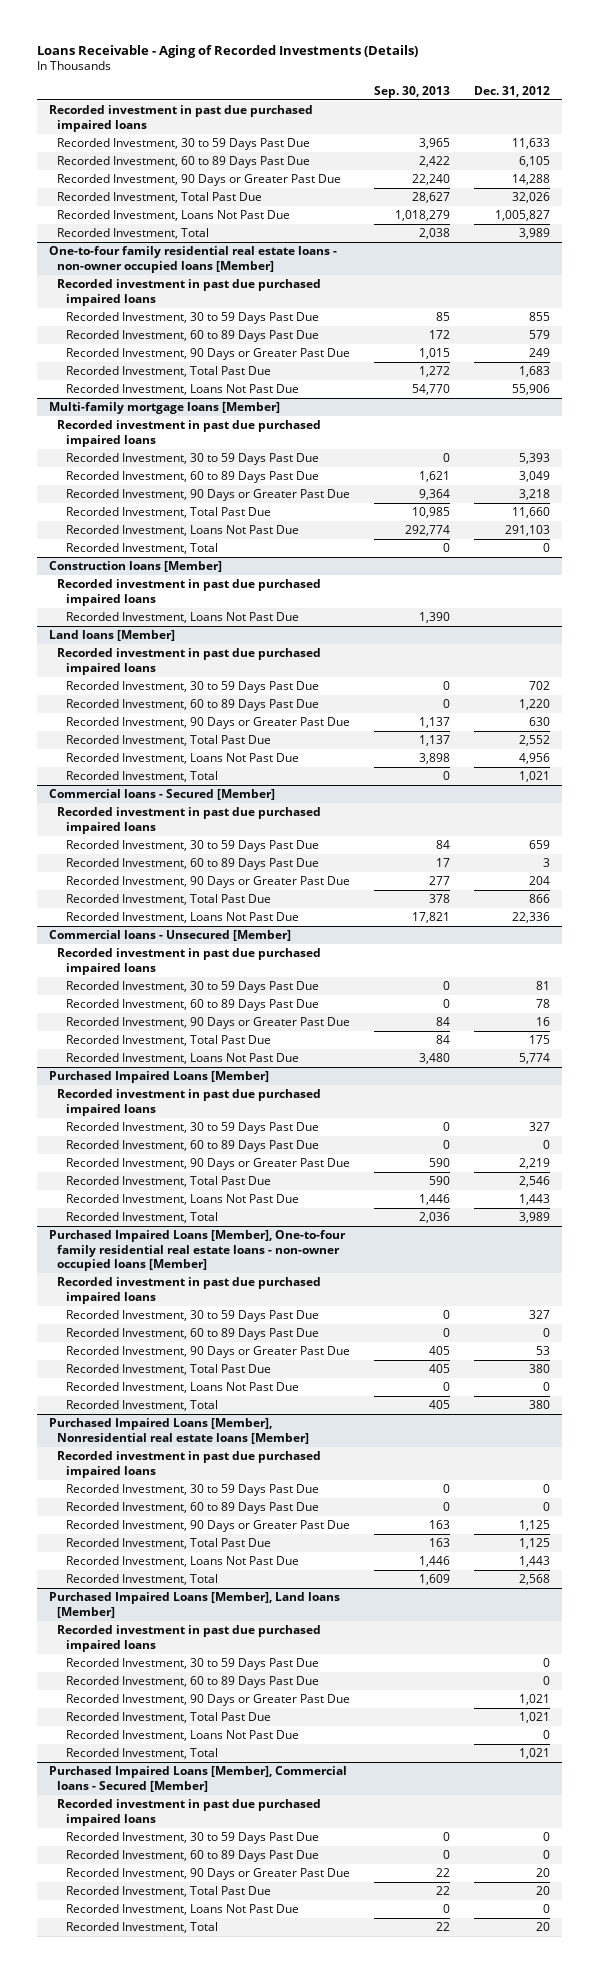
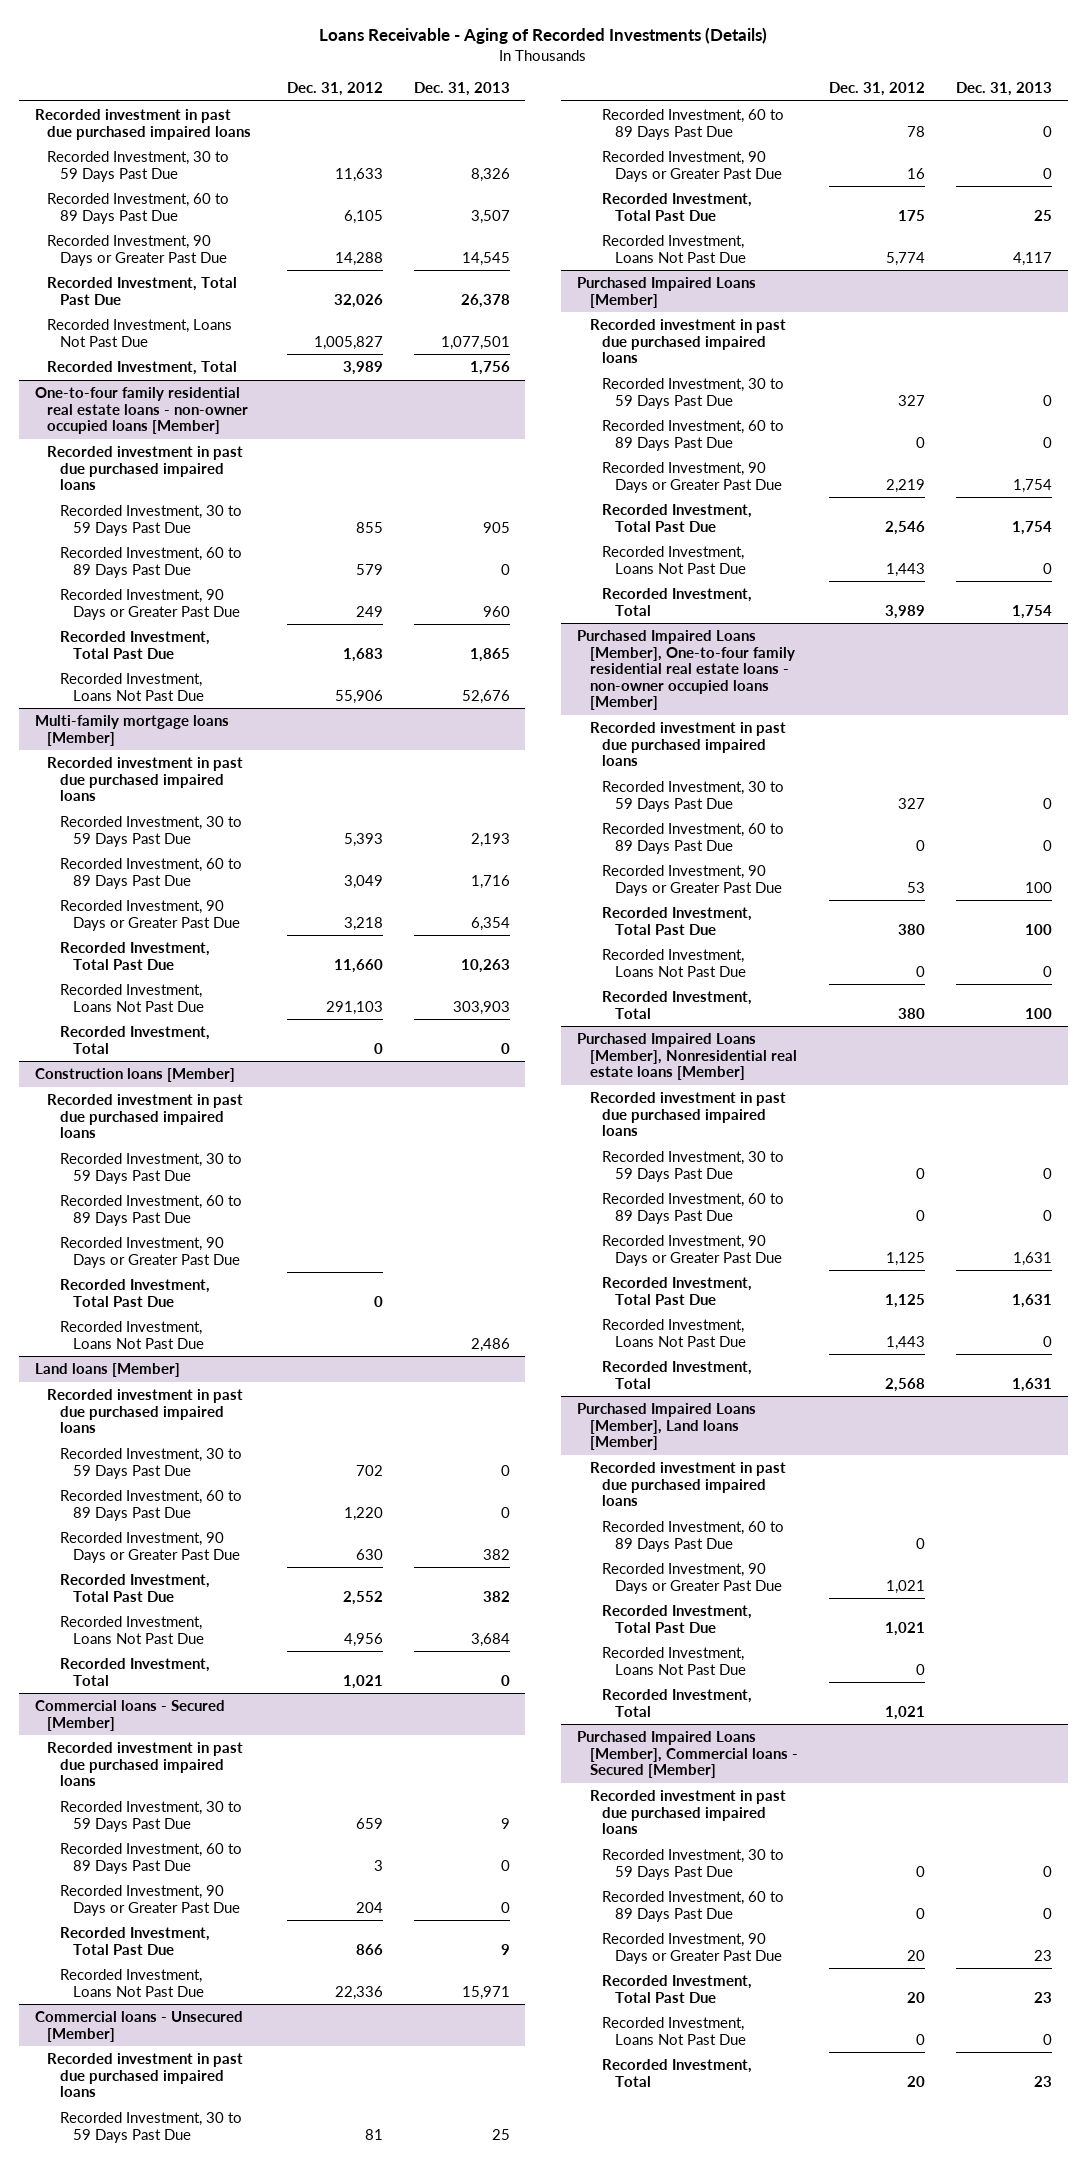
[373,85,450,98] Sep. 30, 2013 -> none
none -> [413,81,510,96] Dec. 31, 2013
none -> [60,1153,243,1184] Recorded Investment, 30 to 59 Days Past Due
none -> [60,1195,243,1226] Recorded Investment, 60 to 89 Days Past Due
none -> [60,1237,241,1268] Recorded Investment, 90 Days or Greater Past Due
none -> [60,1279,211,1307] Recorded Investment, Total Past Due
[65,1658,319,1671] Recorded Investment, 30 to 59 Days Past Due -> none

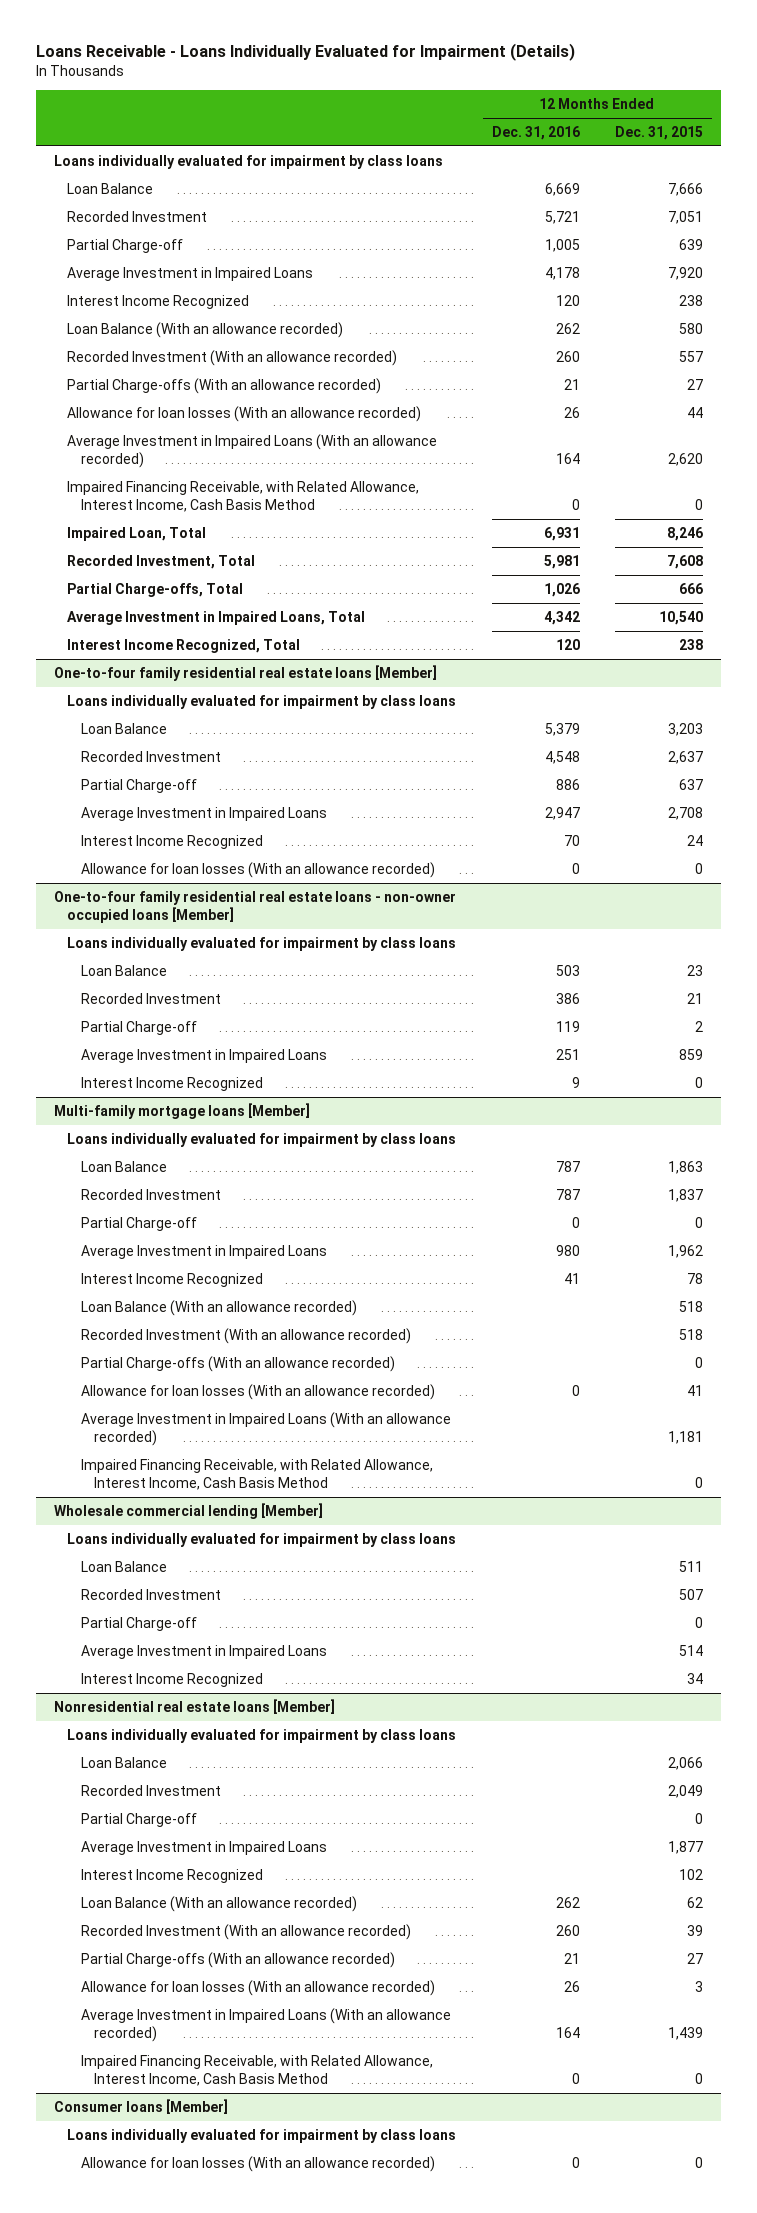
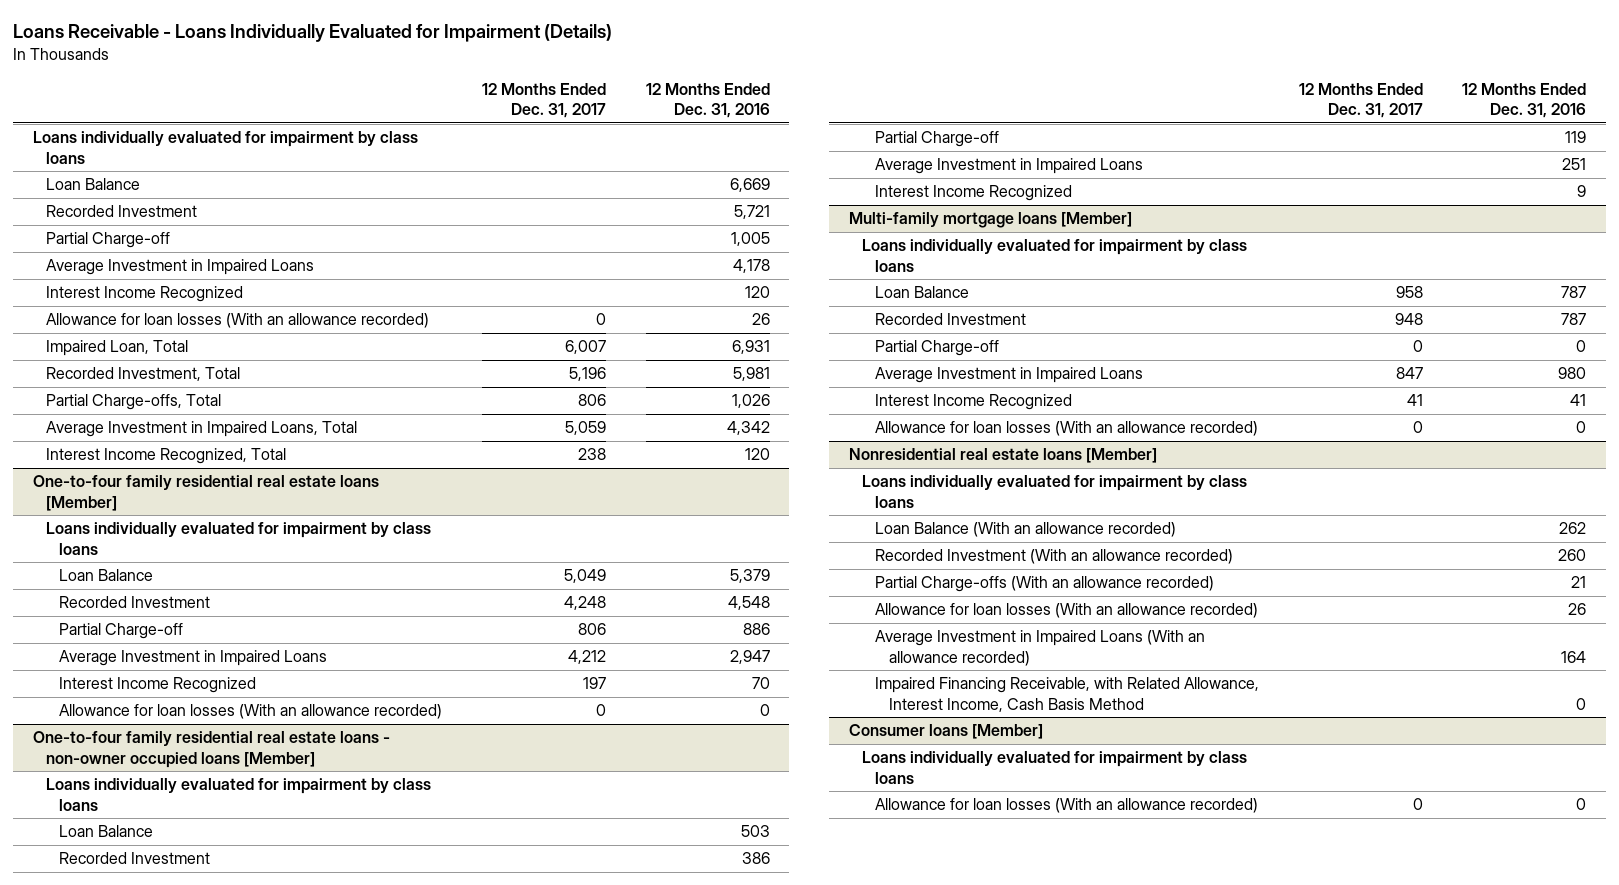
[615,125,704,140] Dec. 31, 2015 -> none
none -> [482,82,607,119] 12 Months Ended Dec. 31, 2017
[67,321,344,338] Loan Balance (With an allowance recorded) -> none
[67,349,398,366] Recorded Investment (With an allowance recorded) -> none
[67,377,382,394] Partial Charge-offs (With an allowance recorded) -> none
[67,433,438,468] Average Investment in Impaired Loans (With an allowance recorded) -> none
[67,480,420,512] Impaired Financing Receivable, with Related Allowance, Interest Income, Cash Basis Method -> none
[80,1299,357,1316] Loan Balance (With an allowance recorded) -> none
[80,1327,411,1344] Recorded Investment (With an allowance recorded) -> none
[80,1355,395,1372] Partial Charge-offs (With an allowance recorded) -> none
[80,1411,451,1446] Average Investment in Impaired Loans (With an allowance recorded) -> none
[80,1458,433,1490] Impaired Financing Receivable, with Related Allowance, Interest Income, Cash Basis Method -> none
[53,1502,323,1519] Wholesale commercial lending [Member] -> none
[67,1532,457,1547] Loans individually evaluated for impairment by class loans -> none
[80,1560,167,1572] Loan Balance -> none
[80,1588,221,1600] Recorded Investment -> none
[80,1616,197,1631] Partial Charge-off -> none
[80,1644,327,1659] Average Investment in Impaired Loans -> none
[80,1672,263,1687] Interest Income Recognized -> none
[80,1756,167,1768] Loan Balance -> none
[80,1784,221,1796] Recorded Investment -> none
[80,1812,197,1827] Partial Charge-off -> none
[80,1840,327,1855] Average Investment in Impaired Loans -> none
[80,1868,263,1883] Interest Income Recognized -> none

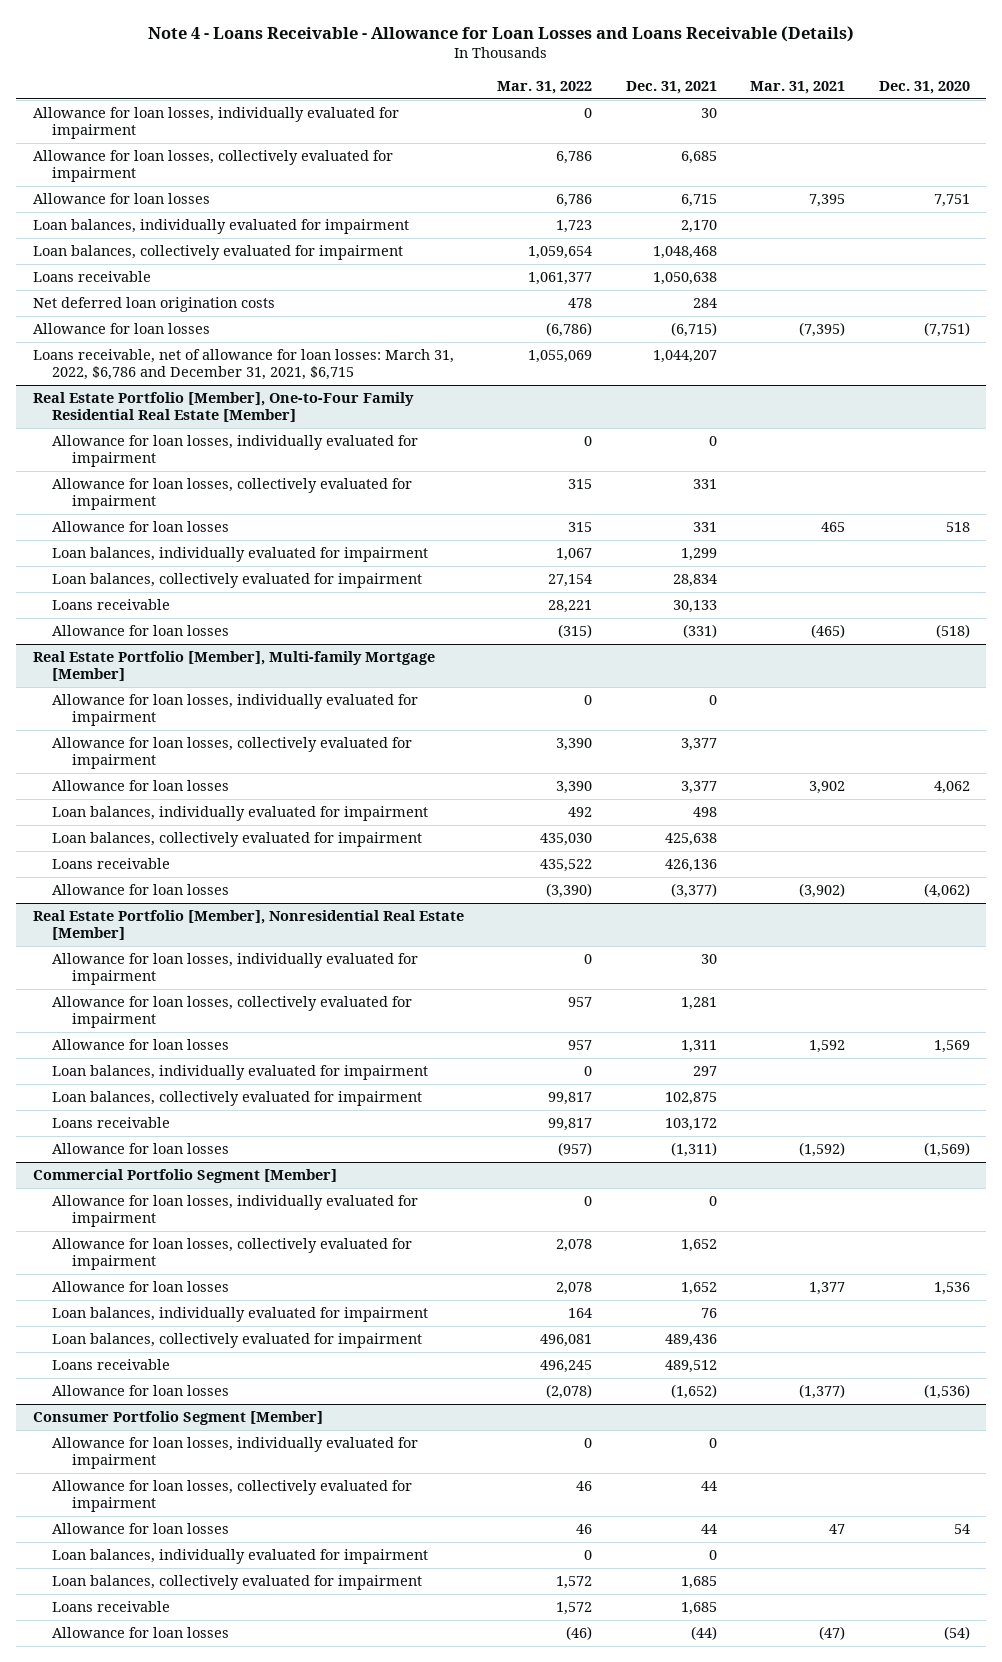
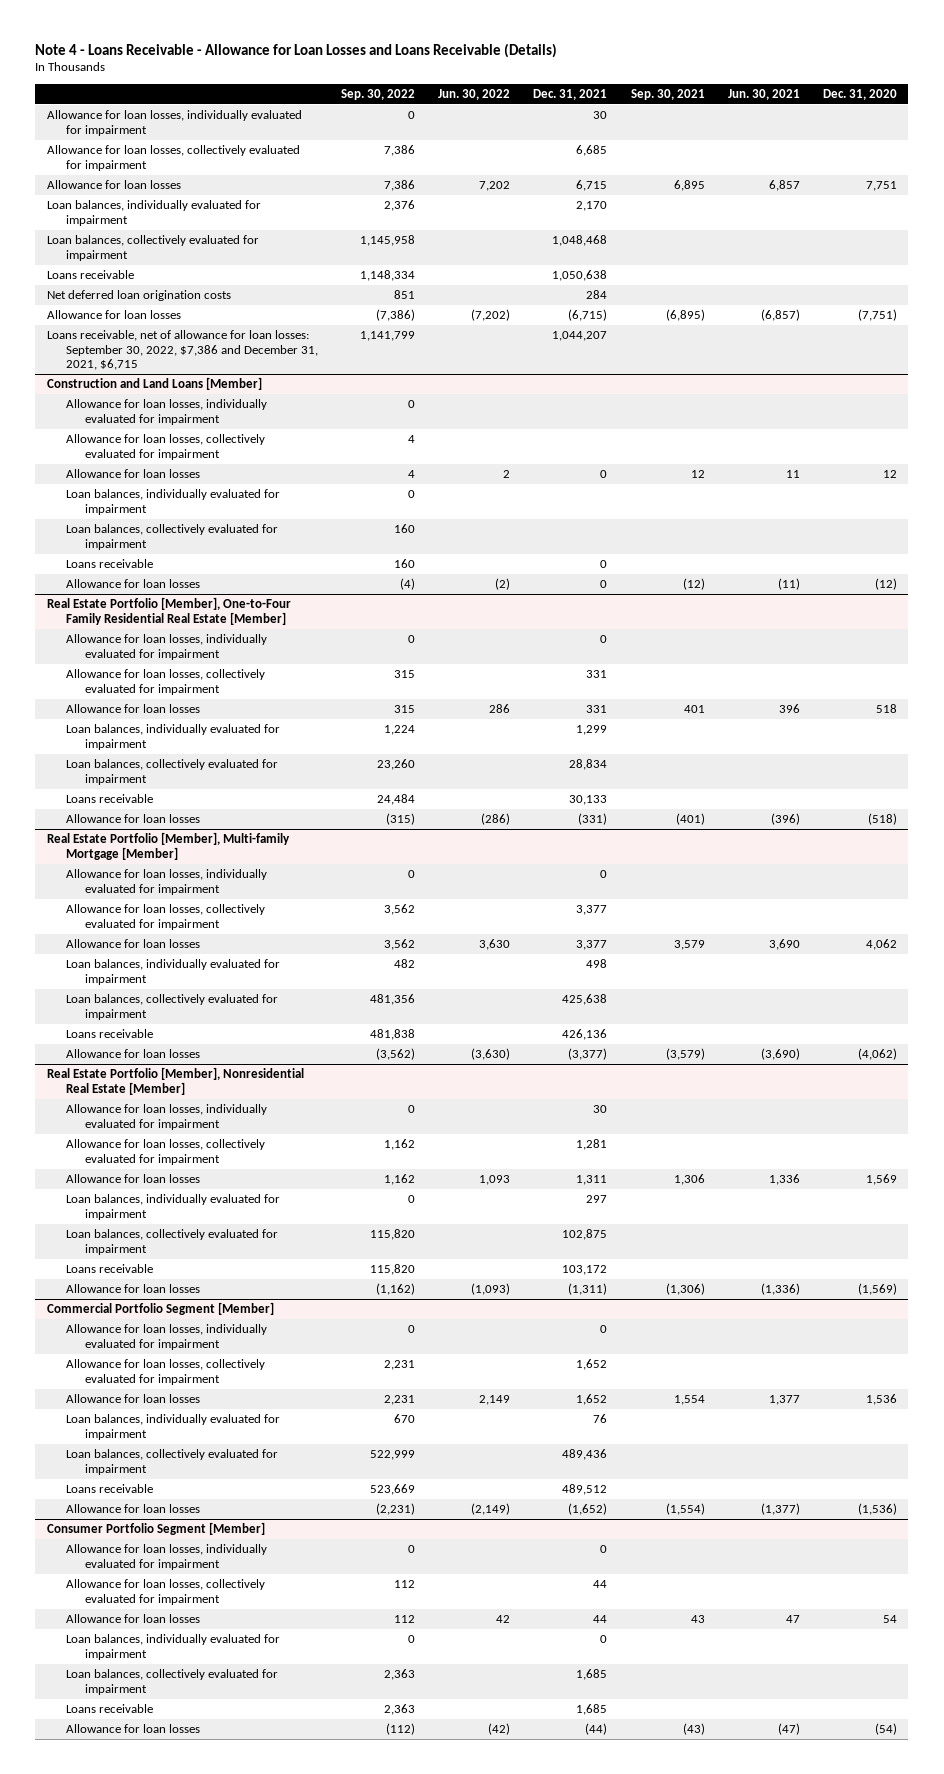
[497,81,593,95] Mar. 31, 2022 -> none
[750,81,846,95] Mar. 31, 2021 -> none
none -> [341,88,416,100] Sep. 30, 2022
none -> [438,88,511,100] Jun. 30, 2022
none -> [630,88,705,100] Sep. 30, 2021
none -> [727,88,800,100] Jun. 30, 2021
[32,349,454,381] Loans receivable, net of allowance for loan losses: March 31, 2022, $6,786 and December 31, 2021, $6,715 -> [46,329,318,371] Loans receivable, net of allowance for loan losses: September 30, 2022, $7,386 and December 31, 2021, $6,715
none -> [46,376,262,390] Construction and Land Loans [Member]
none -> [65,398,267,425] Allowance for loan losses, individually evaluated for impairment
none -> [65,433,265,460] Allowance for loan losses, collectively evaluated for impairment
none -> [65,468,200,478] Allowance for loan losses
none -> [65,488,280,515] Loan balances, individually evaluated for impairment
none -> [65,523,278,550] Loan balances, collectively evaluated for impairment
none -> [65,558,153,568] Loans receivable
none -> [65,578,200,588] Allowance for loan losses

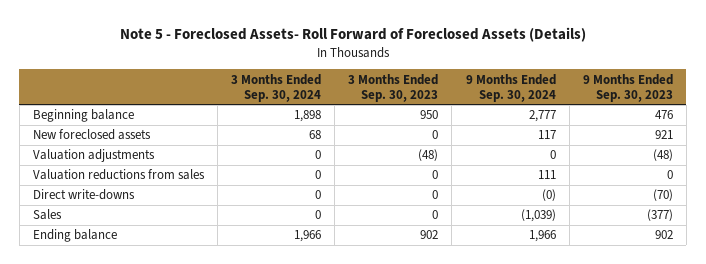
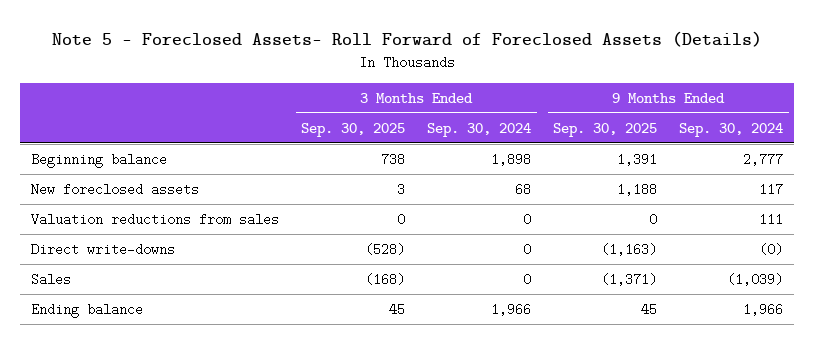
[348,73,439,102] 3 Months Ended Sep. 30, 2023 -> none
[582,73,673,102] 9 Months Ended Sep. 30, 2023 -> none
none -> [301,122,406,137] Sep. 30, 2025
none -> [553,122,658,137] Sep. 30, 2025
[32,149,155,163] Valuation adjustments -> none

